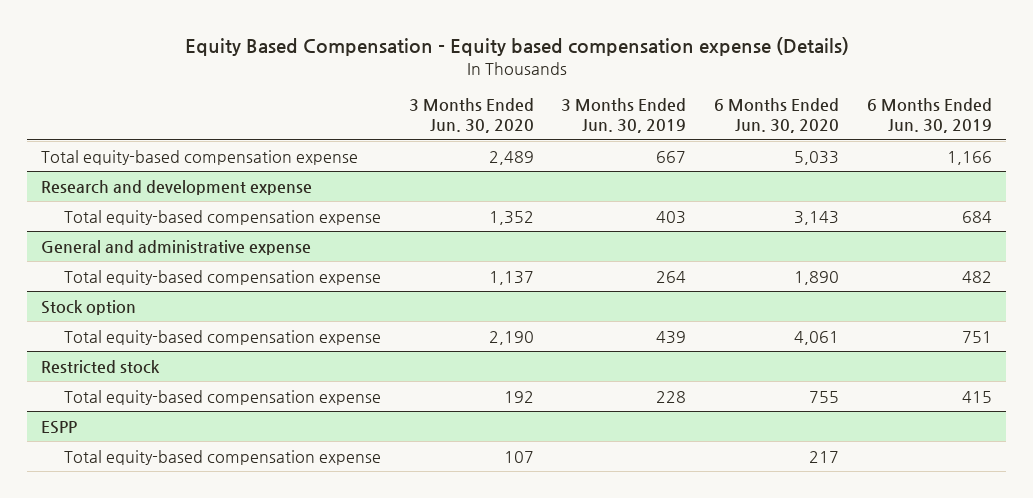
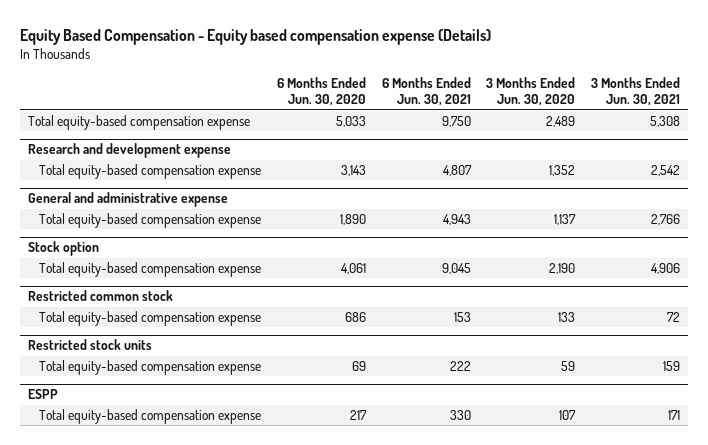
[561,98,687,134] 3 Months Ended Jun. 30, 2019 -> none
[867,98,993,134] 6 Months Ended Jun. 30, 2019 -> none
none -> [381,76,471,107] 6 Months Ended Jun. 30, 2021
none -> [591,76,681,107] 3 Months Ended Jun. 30, 2021
[40,359,160,374] Restricted stock -> [28,290,174,302] Restricted common stock
[503,390,534,403] 192 -> [558,312,576,323] 133
[809,390,840,403] 755 -> [344,312,366,323] 686
none -> [28,339,153,351] Restricted stock units
none -> [39,360,262,376] Total equity-based compensation expense

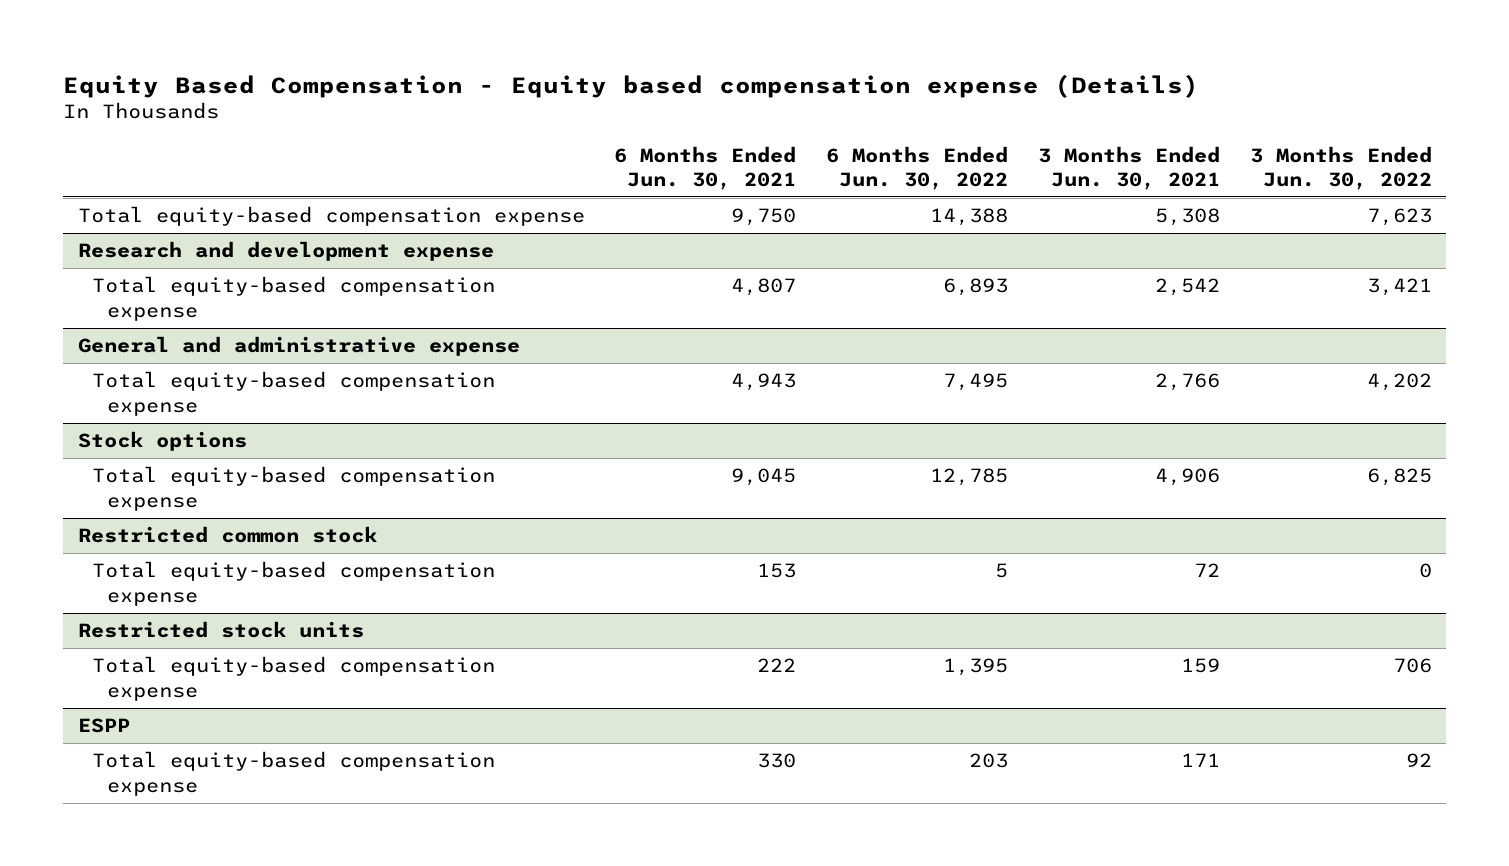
[276,76,366,107] 6 Months Ended Jun. 30, 2020 -> none
[486,76,576,107] 3 Months Ended Jun. 30, 2020 -> none
none -> [826,145,1009,191] 6 Months Ended Jun. 30, 2022
none -> [1249,145,1432,191] 3 Months Ended Jun. 30, 2022
[28,241,100,257] Stock option -> [77,431,247,452] Stock options

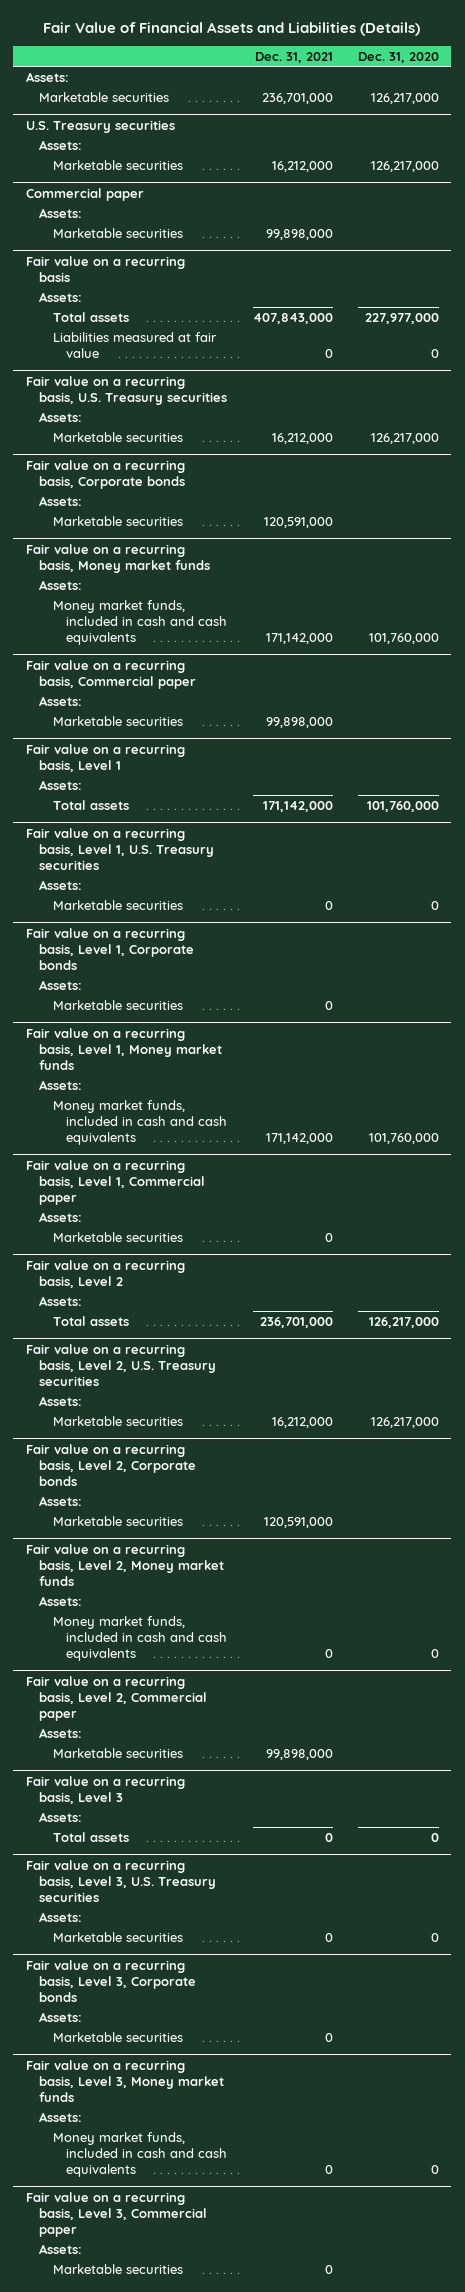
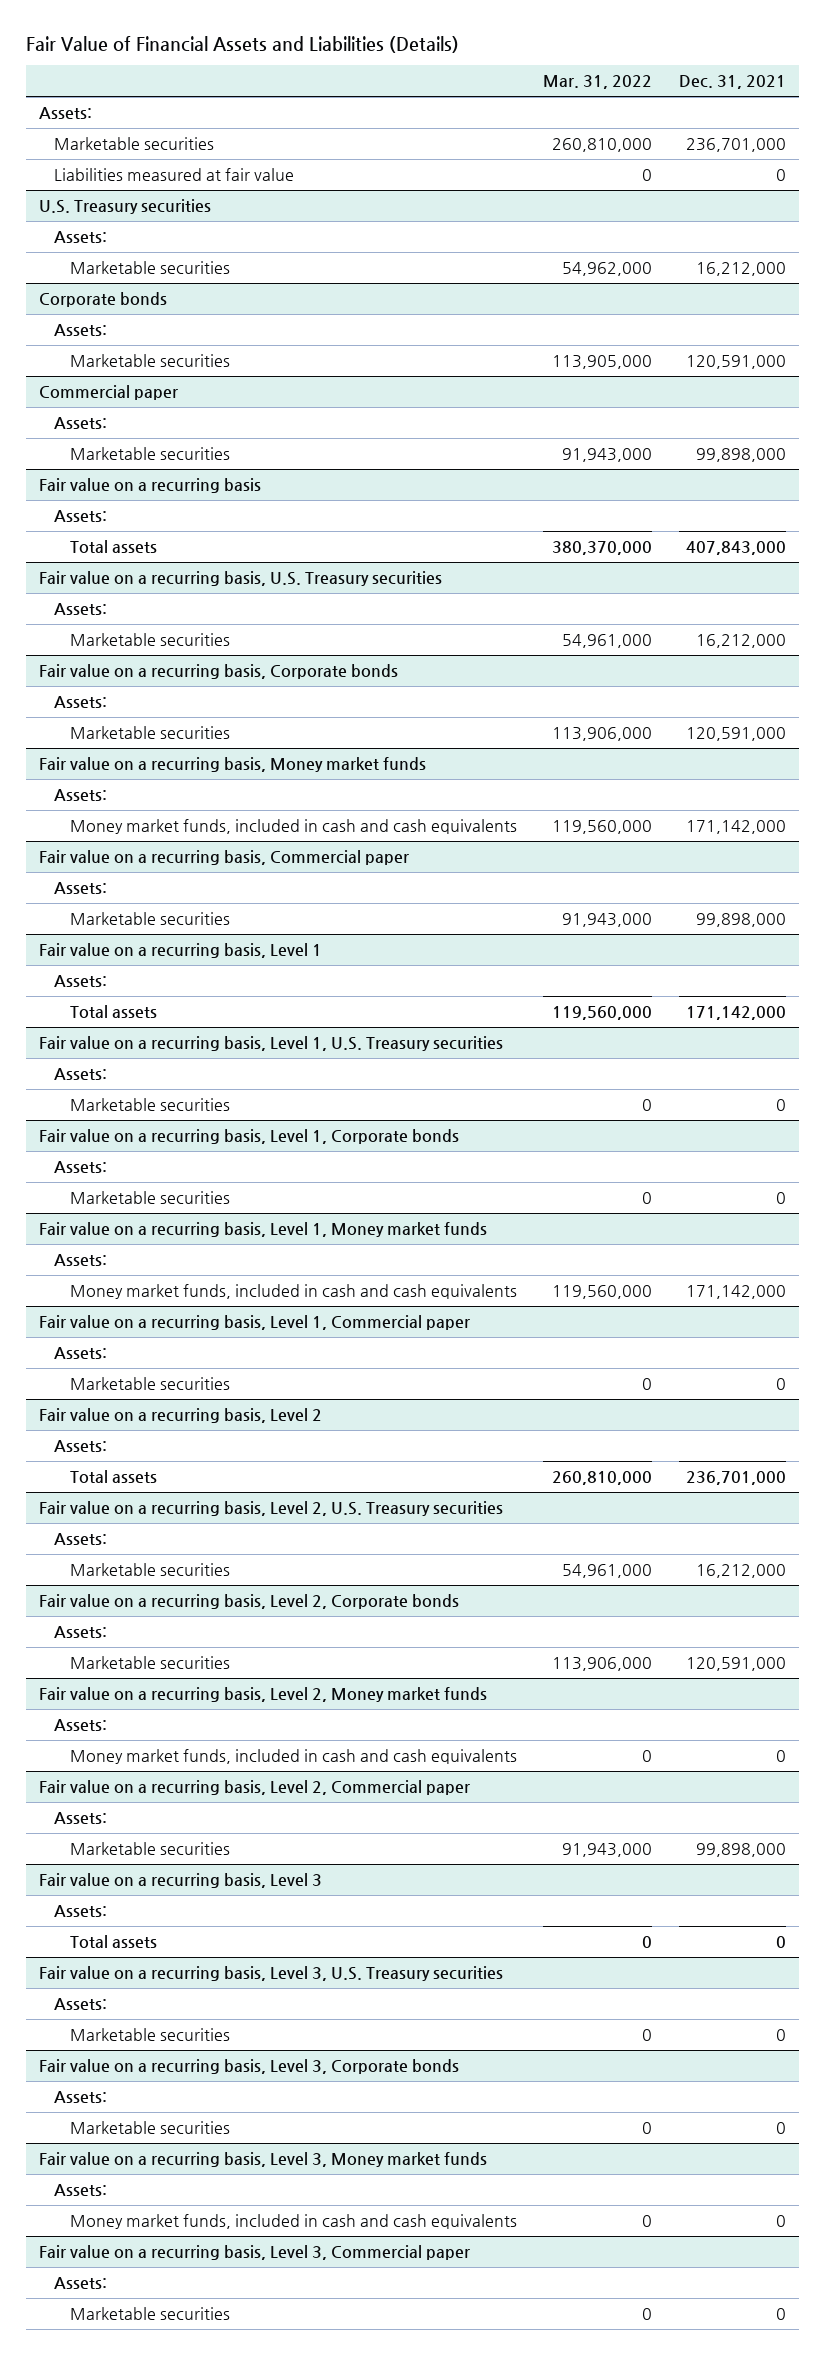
[357,51,439,63] Dec. 31, 2020 -> none
none -> [543,75,653,90] Mar. 31, 2022
none -> [54,167,295,181] Liabilities measured at fair value
none -> [39,291,168,307] Corporate bonds
none -> [54,323,108,336] Assets:
none -> [69,353,230,367] Marketable securities
[52,331,217,358] Liabilities measured at fair value -> none

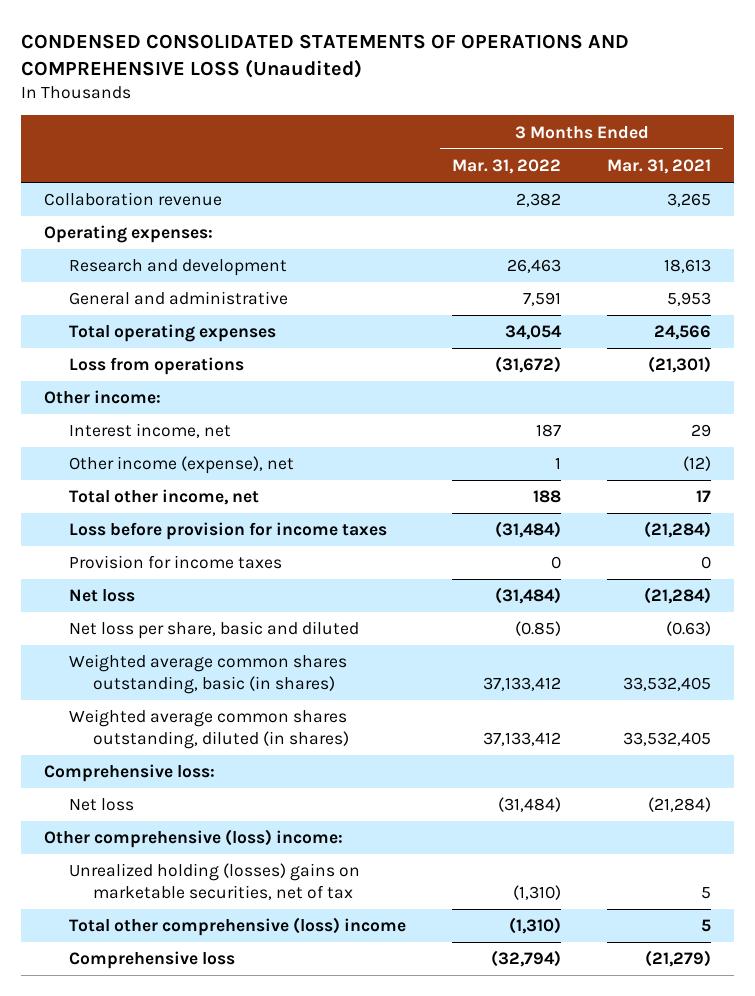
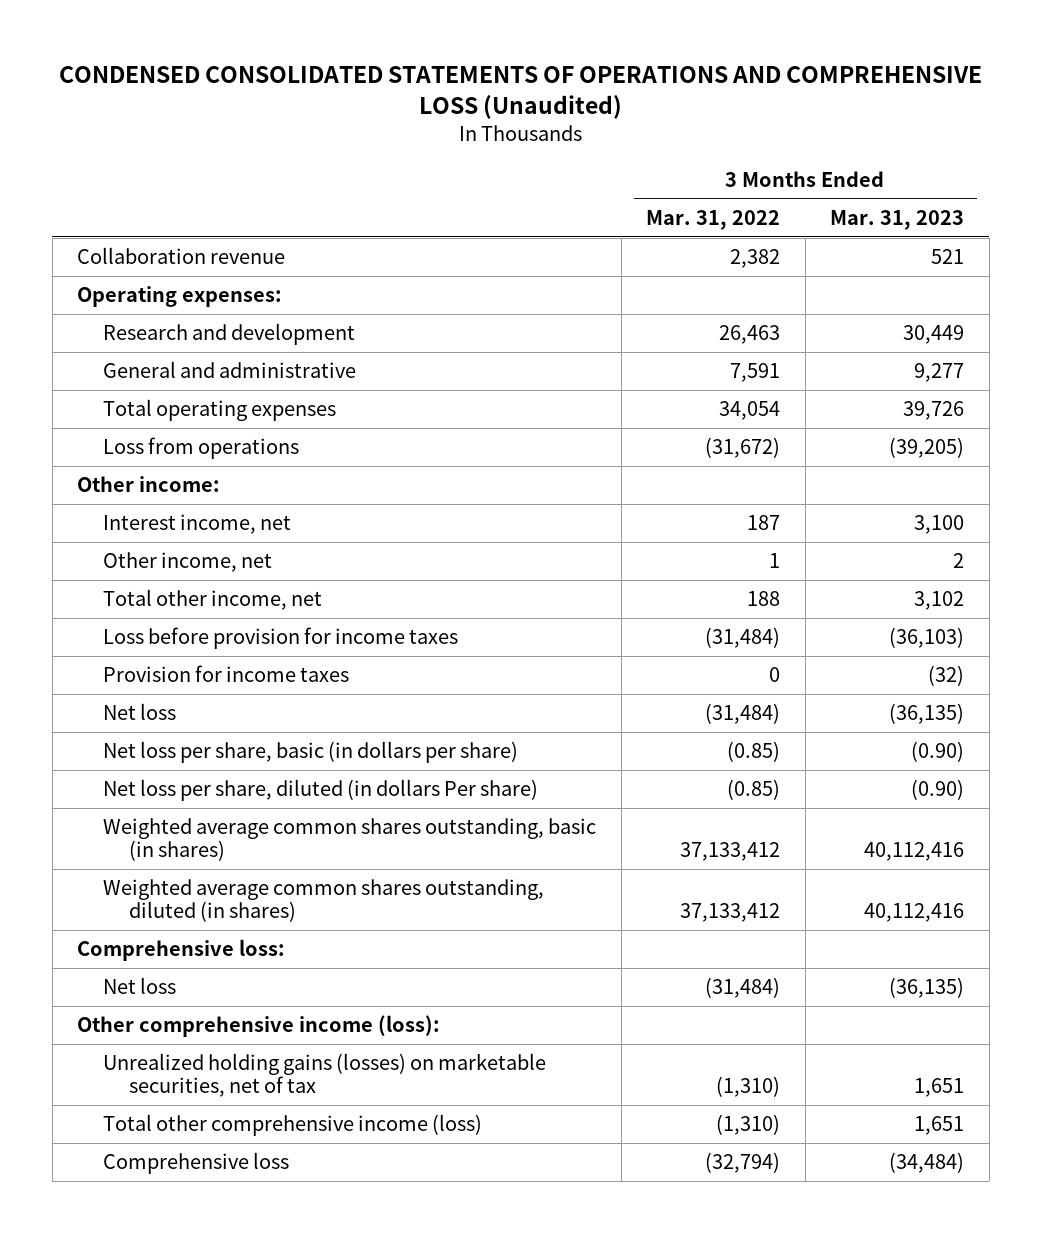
[607,159,712,175] Mar. 31, 2021 -> none
none -> [830,210,965,231] Mar. 31, 2023
[68,456,294,475] Other income (expense), net -> [103,552,273,573] Other income, net
[68,621,359,640] Net loss per share, basic and diluted -> [103,741,519,764] Net loss per share, basic (in dollars per share)
none -> [103,779,539,802] Net loss per share, diluted (in dollars Per share)
[43,829,343,849] Other comprehensive (loss) income: -> [77,1015,441,1038] Other comprehensive income (loss):
[68,863,360,901] Unrealized holding (losses) gains on marketable securities, net of tax -> [103,1053,547,1098] Unrealized holding gains (losses) on marketable securities, net of tax
[68,917,406,937] Total other comprehensive (loss) income -> [103,1114,483,1137] Total other comprehensive income (loss)

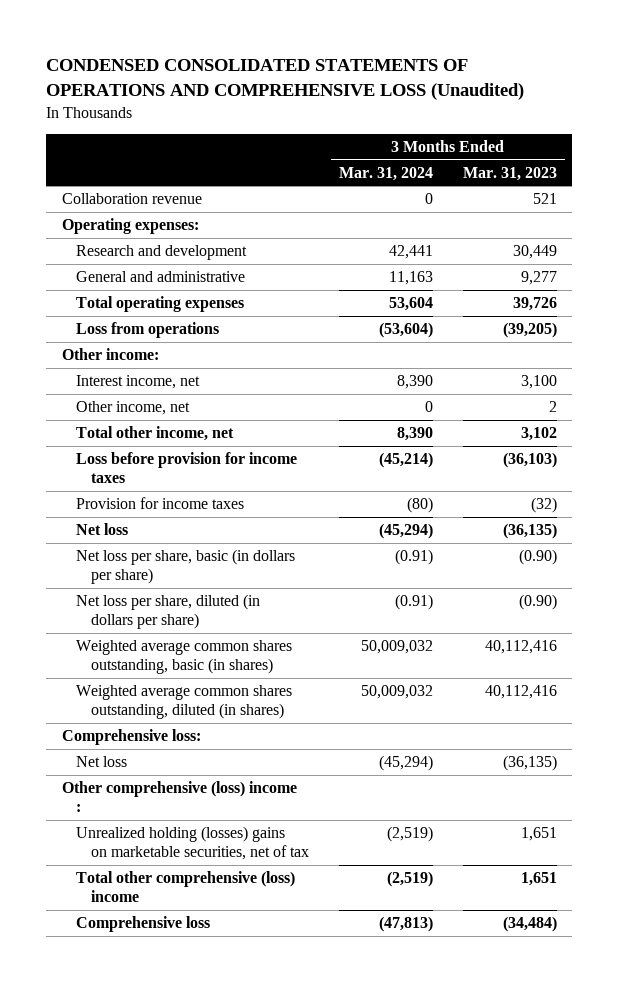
[646,210,781,231] Mar. 31, 2022 -> none
none -> [339,166,434,181] Mar. 31, 2024
[103,779,539,802] Net loss per share, diluted (in dollars Per share) -> [76,594,261,630] Net loss per share, diluted (in dollars per share)
[77,1015,441,1038] Other comprehensive income (loss): -> [61,781,297,813] Other comprehensive (loss) income :
[103,1053,547,1098] Unrealized holding gains (losses) on marketable securities, net of tax -> [76,826,309,861] Unrealized holding (losses) gains on marketable securities, net of tax
[103,1114,483,1137] Total other comprehensive income (loss) -> [76,871,296,903] Total other comprehensive (loss) income

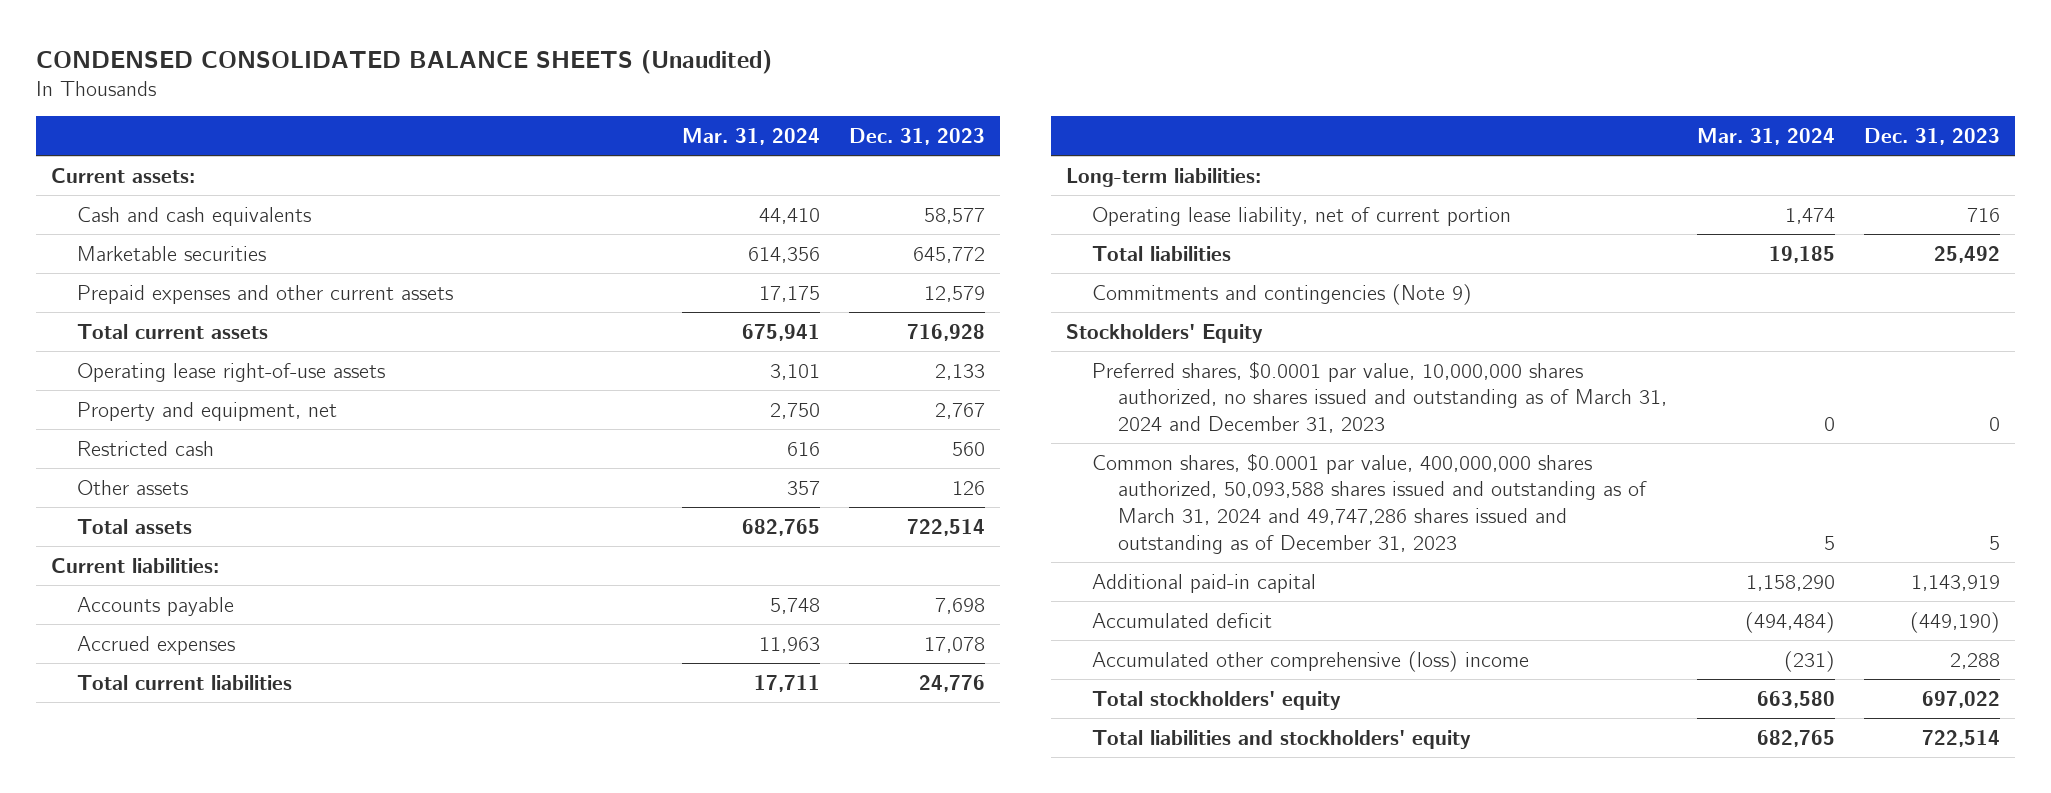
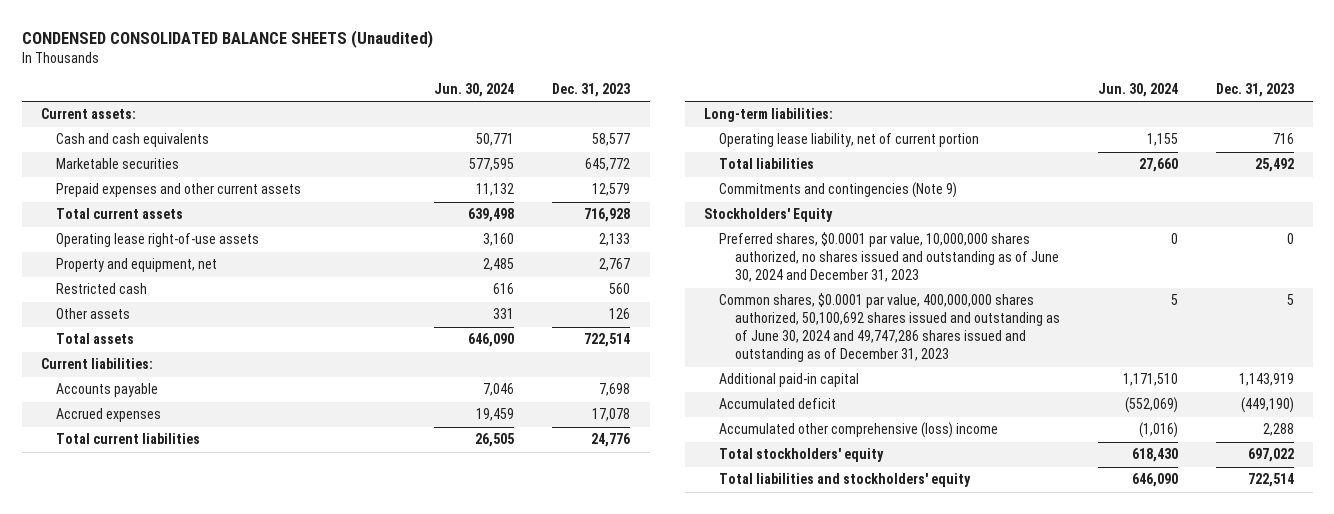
[681,127,820,145] Mar. 31, 2024 -> none
none -> [434,83,515,98] Jun. 30, 2024
[1092,360,1668,433] Preferred shares, $0.0001 par value, 10,000,000 shares authorized, no shares issued and outstanding as of March 31, 2024 and December 31, 2023 -> [719,232,1059,283] Preferred shares, $0.0001 par value, 10,000,000 shares authorized, no shares issued and outstanding as of June 30, 2024 and December 31, 2023
[1092,452,1648,554] Common shares, $0.0001 par value, 400,000,000 shares authorized, 50,093,588 shares issued and outstanding as of March 31, 2024 and 49,747,286 shares issued and outstanding as of December 31, 2023 -> [719,293,1060,363] Common shares, $0.0001 par value, 400,000,000 shares authorized, 50,100,692 shares issued and outstanding as of June 30, 2024 and 49,747,286 shares issued and outstanding as of December 31, 2023

